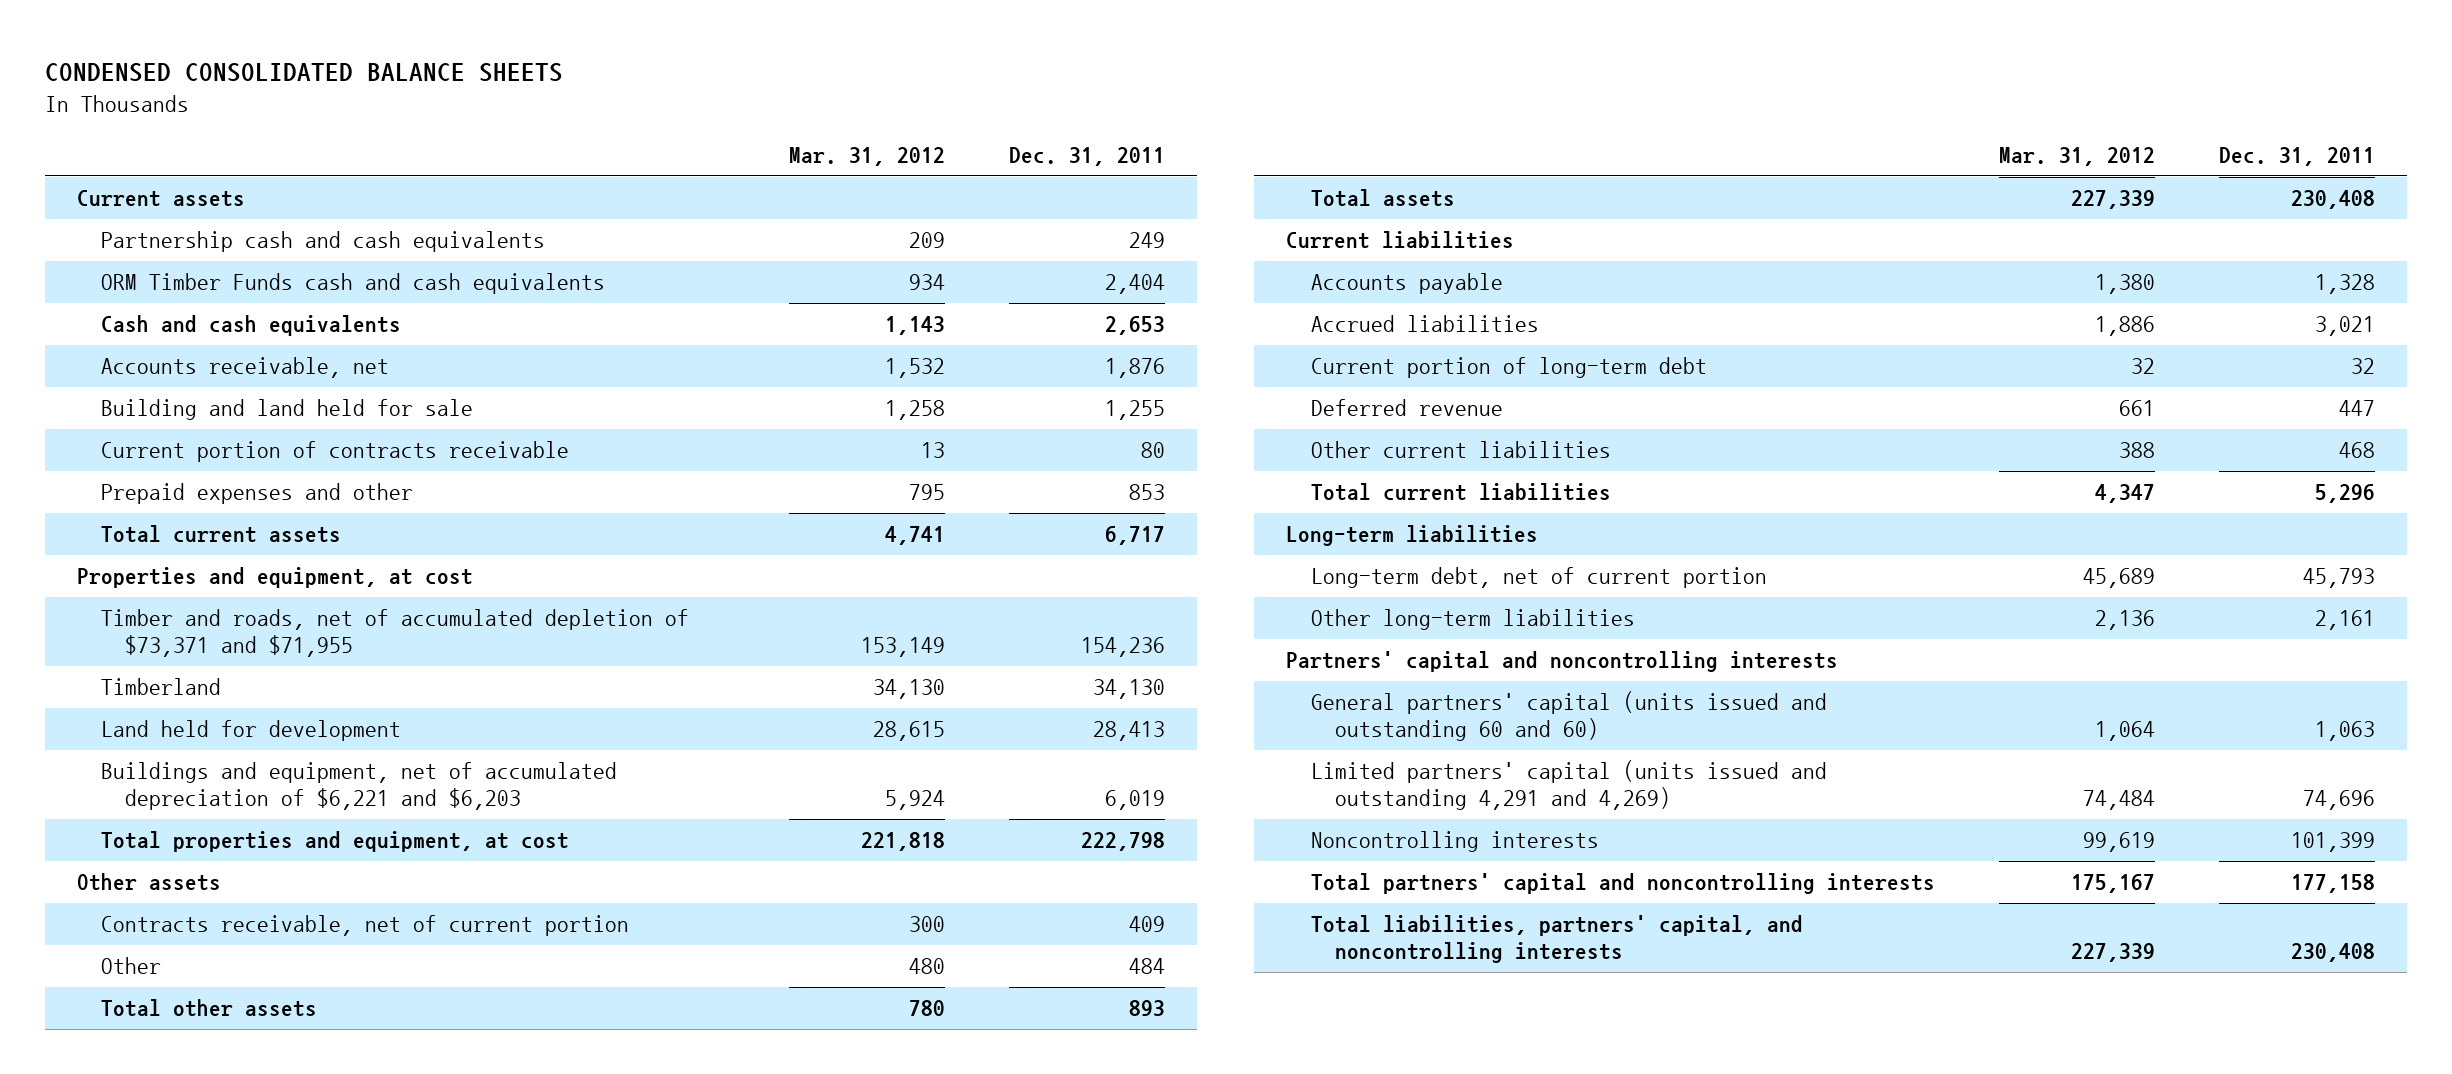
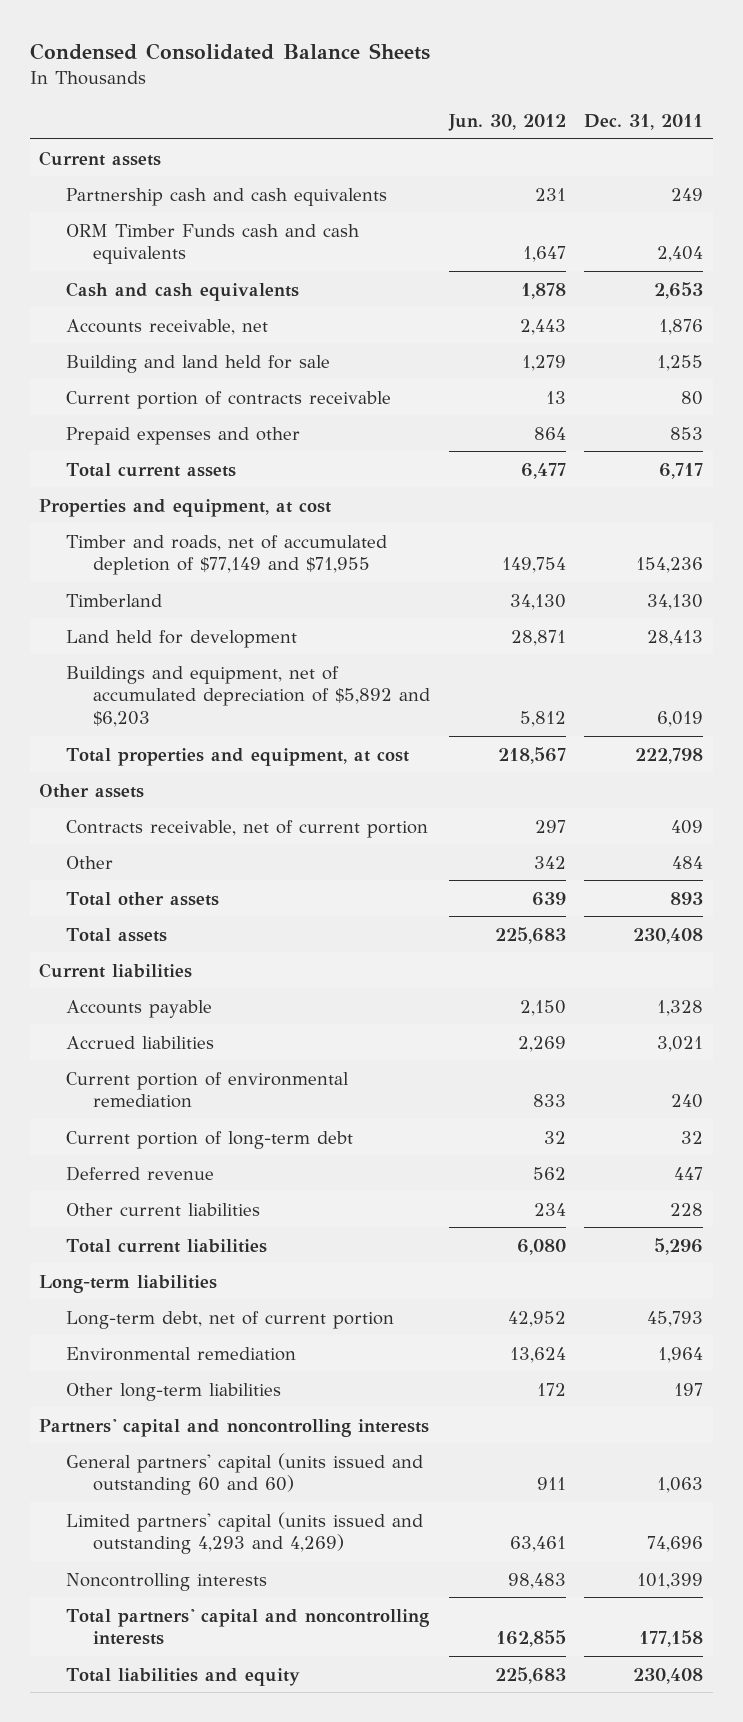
[44,63,563,83] CONDENSED CONSOLIDATED BALANCE SHEETS -> [29,42,430,60] Condensed Consolidated Balance Sheets
[789,147,946,167] Mar. 31, 2012 -> none
none -> [447,114,566,132] Jun. 30, 2012
[100,609,689,658] Timber and roads, net of accumulated depletion of $73,371 and $71,955 -> [65,534,387,576] Timber and roads, net of accumulated depletion of $77,149 and $71,955
[100,762,617,811] Buildings and equipment, net of accumulated depreciation of $6,221 and $6,203 -> [65,665,430,728] Buildings and equipment, net of accumulated depreciation of $5,892 and $6,203
none -> [65,1071,349,1109] Current portion of environmental remediation
[2338,442,2375,459] 468 -> [670,1202,704,1216] 228
none -> [65,1346,296,1361] Environmental remediation
[2314,610,2375,631] 2,161 -> [674,1382,704,1396] 197
[1310,760,1827,811] Limited partners' capital (units issued and outstanding 4,291 and 4,269) -> [65,1511,423,1555] Limited partners' capital (units issued and outstanding 4,293 and 4,269)
[1310,915,1803,964] Total liabilities, partners' capital, and noncontrolling interests -> [65,1667,300,1686] Total liabilities and equity

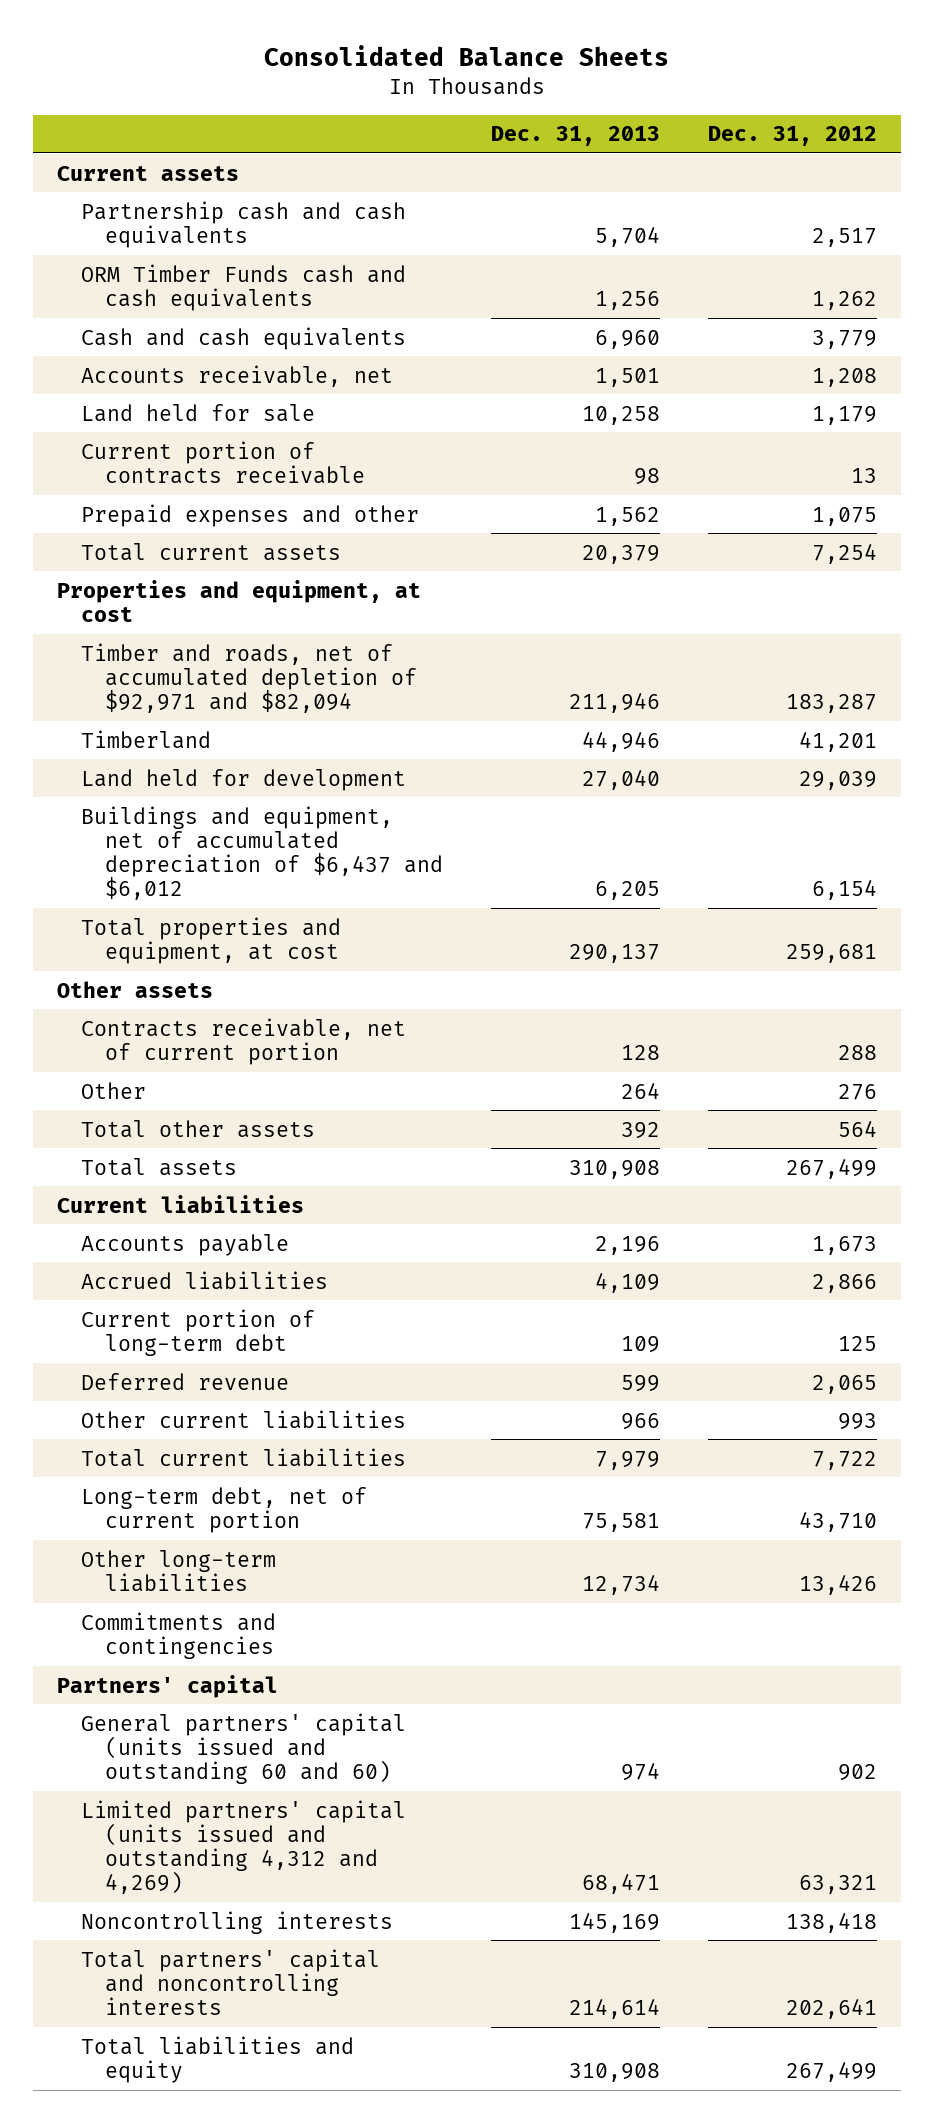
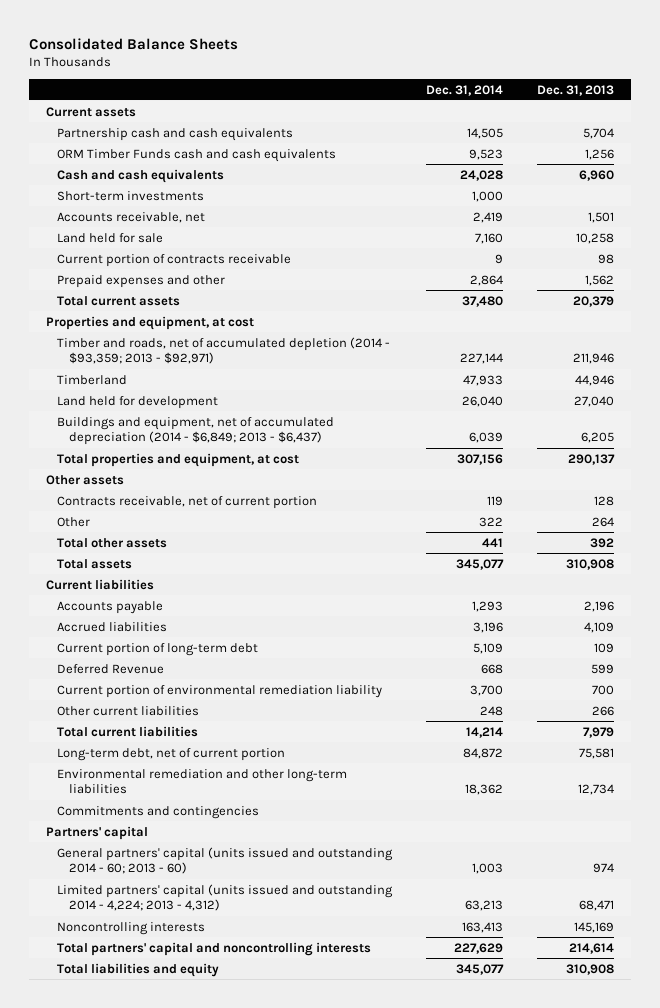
[707,126,877,147] Dec. 31, 2012 -> none
none -> [426,84,504,96] Dec. 31, 2014
none -> [57,190,205,201] Short-term investments
[81,642,417,714] Timber and roads, net of accumulated depletion of $92,971 and $82,094 -> [57,336,391,365] Timber and roads, net of accumulated depletion (2014 - $93,359; 2013 - $92,971)
[81,805,443,901] Buildings and equipment, net of accumulated depreciation of $6,437 and $6,012 -> [57,416,335,446] Buildings and equipment, net of accumulated depreciation (2014 - $6,849; 2013 - $6,437)
[81,1372,290,1390] Deferred revenue -> [57,663,165,674] Deferred Revenue
none -> [57,684,383,698] Current portion of environmental remediation liability
[620,1412,660,1430] 966 -> [592,705,615,716] 266
[81,1549,277,1592] Other long-term liabilities -> [57,768,348,795] Environmental remediation and other long-term liabilities
[81,1712,407,1785] General partners' capital (units issued and outstanding 60 and 60) -> [57,846,394,875] General partners' capital (units issued and outstanding 2014 - 60; 2013 - 60)
[81,1799,407,1895] Limited partners' capital (units issued and outstanding 4,312 and 4,269) -> [57,883,394,912] Limited partners' capital (units issued and outstanding 2014 - 4,224; 2013 - 4,312)

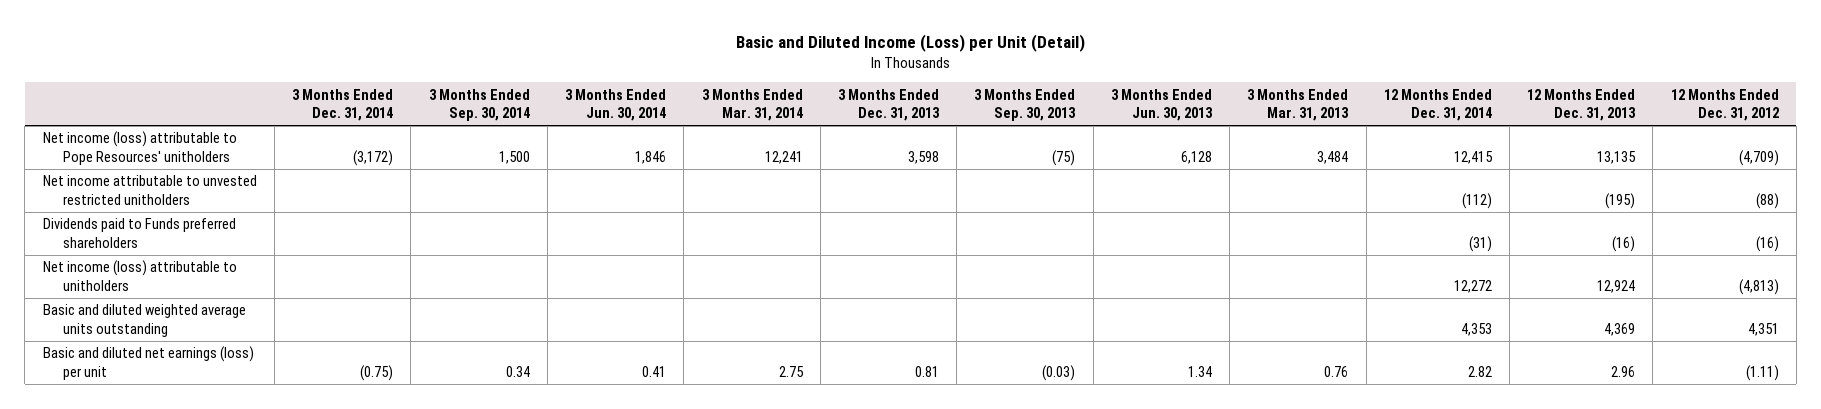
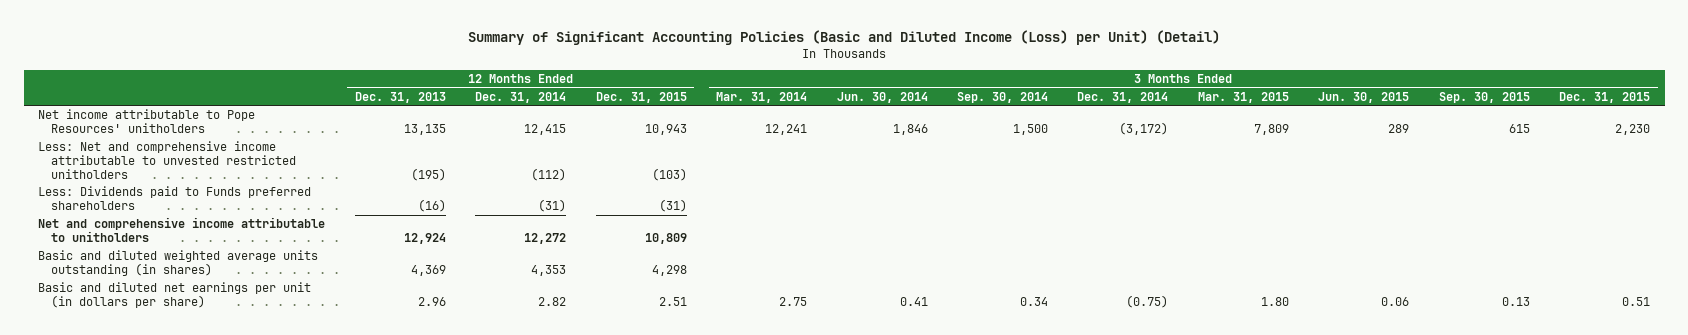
[735,33,1085,52] Basic and Diluted Income (Loss) per Unit (Detail) -> [468,30,1221,46] Summary of Significant Accounting Policies (Basic and Diluted Income (Loss) per Unit) (Detail)
[837,88,940,122] 3 Months Ended Dec. 31, 2013 -> none
[974,88,1077,122] 3 Months Ended Sep. 30, 2013 -> none
[1110,88,1213,122] 3 Months Ended Jun. 30, 2013 -> none
[1247,88,1350,122] 3 Months Ended Mar. 31, 2013 -> none
[1670,88,1779,122] 12 Months Ended Dec. 31, 2012 -> none
none -> [595,92,687,104] Dec. 31, 2015
none -> [1197,92,1289,104] Mar. 31, 2015
none -> [1318,92,1410,104] Jun. 30, 2015
none -> [1438,92,1530,104] Sep. 30, 2015
none -> [1559,92,1651,104] Dec. 31, 2015
[42,131,237,166] Net income (loss) attributable to Pope Resources' unitholders -> [38,109,256,134] Net income attributable to Pope Resources' unitholders
[42,175,257,206] Net income attributable to unvested restricted unitholders -> [38,141,296,180] Less: Net and comprehensive income attributable to unvested restricted unitholders
[42,218,236,249] Dividends paid to Funds preferred shareholders -> [38,186,312,211] Less: Dividends paid to Funds preferred shareholders
[42,260,237,292] Net income (loss) attributable to unitholders -> [38,217,326,243] Net and comprehensive income attributable to unitholders
[42,304,246,338] Basic and diluted weighted average units outstanding -> [38,250,319,277] Basic and diluted weighted average units outstanding (in shares)
[42,346,254,381] Basic and diluted net earnings (loss) per unit -> [38,282,312,309] Basic and diluted net earnings per unit (in dollars per share)

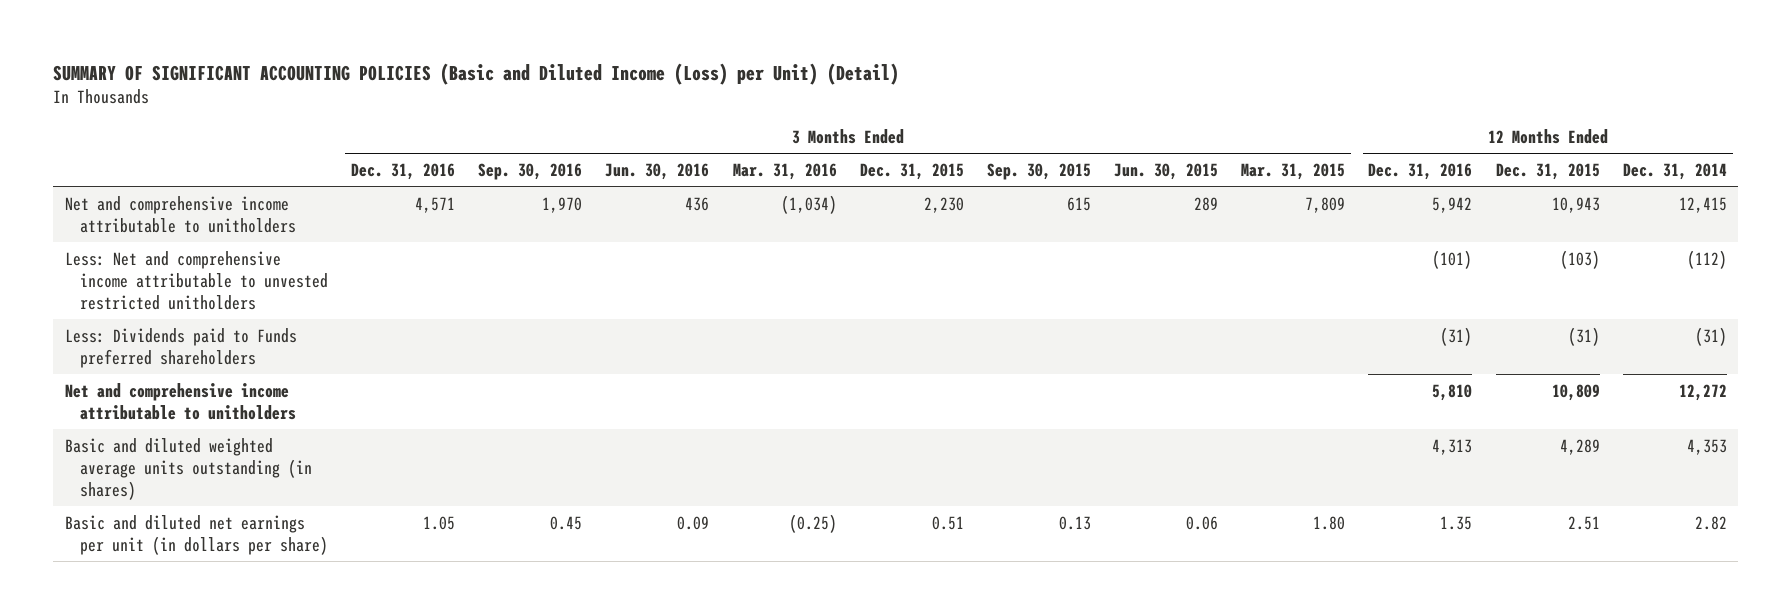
[468,30,1221,46] Summary of Significant Accounting Policies (Basic and Diluted Income (Loss) per Unit) (Detail) -> [53,62,900,85] SUMMARY OF SIGNIFICANT ACCOUNTING POLICIES (Basic and Diluted Income (Loss) per Unit) (Detail)
[354,92,446,104] Dec. 31, 2013 -> none
[716,92,808,104] Mar. 31, 2014 -> none
[836,92,928,104] Jun. 30, 2014 -> none
[956,92,1048,104] Sep. 30, 2014 -> none
[1077,92,1169,104] Dec. 31, 2014 -> none
none -> [351,162,456,180] Dec. 31, 2016
none -> [478,162,583,180] Sep. 30, 2016
none -> [605,162,710,180] Jun. 30, 2016
none -> [732,162,837,180] Mar. 31, 2016
none -> [1368,162,1473,180] Dec. 31, 2016
[38,109,256,134] Net income attributable to Pope Resources' unitholders -> [64,195,296,233] Net and comprehensive income attributable to unitholders
[651,265,687,277] 4,298 -> [1559,438,1600,455] 4,289

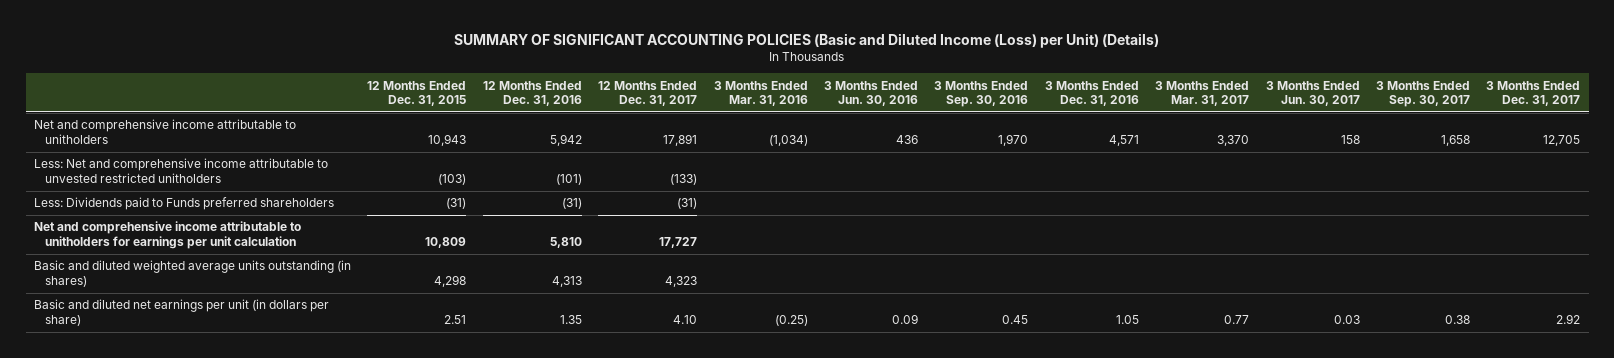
[53,62,900,85] SUMMARY OF SIGNIFICANT ACCOUNTING POLICIES (Basic and Diluted Income (Loss) per Unit) (Detail) -> [454,32,1160,48] SUMMARY OF SIGNIFICANT ACCOUNTING POLICIES (Basic and Diluted Income (Loss) per Unit) (Details)
[859,162,964,180] Dec. 31, 2015 -> none
[986,162,1091,180] Sep. 30, 2015 -> none
[1114,162,1219,180] Jun. 30, 2015 -> none
[1241,162,1346,180] Mar. 31, 2015 -> none
[1622,162,1727,180] Dec. 31, 2014 -> none
none -> [598,80,698,107] 12 Months Ended Dec. 31, 2017
none -> [1155,80,1250,107] 3 Months Ended Mar. 31, 2017
none -> [1265,80,1360,107] 3 Months Ended Jun. 30, 2017
none -> [1376,80,1471,108] 3 Months Ended Sep. 30, 2017
none -> [1486,80,1581,107] 3 Months Ended Dec. 31, 2017
[64,382,296,420] Net and comprehensive income attributable to unitholders -> [33,221,301,249] Net and comprehensive income attributable to unitholders for earnings per unit calculation
[1559,438,1600,455] 4,289 -> [434,274,467,287] 4,298

